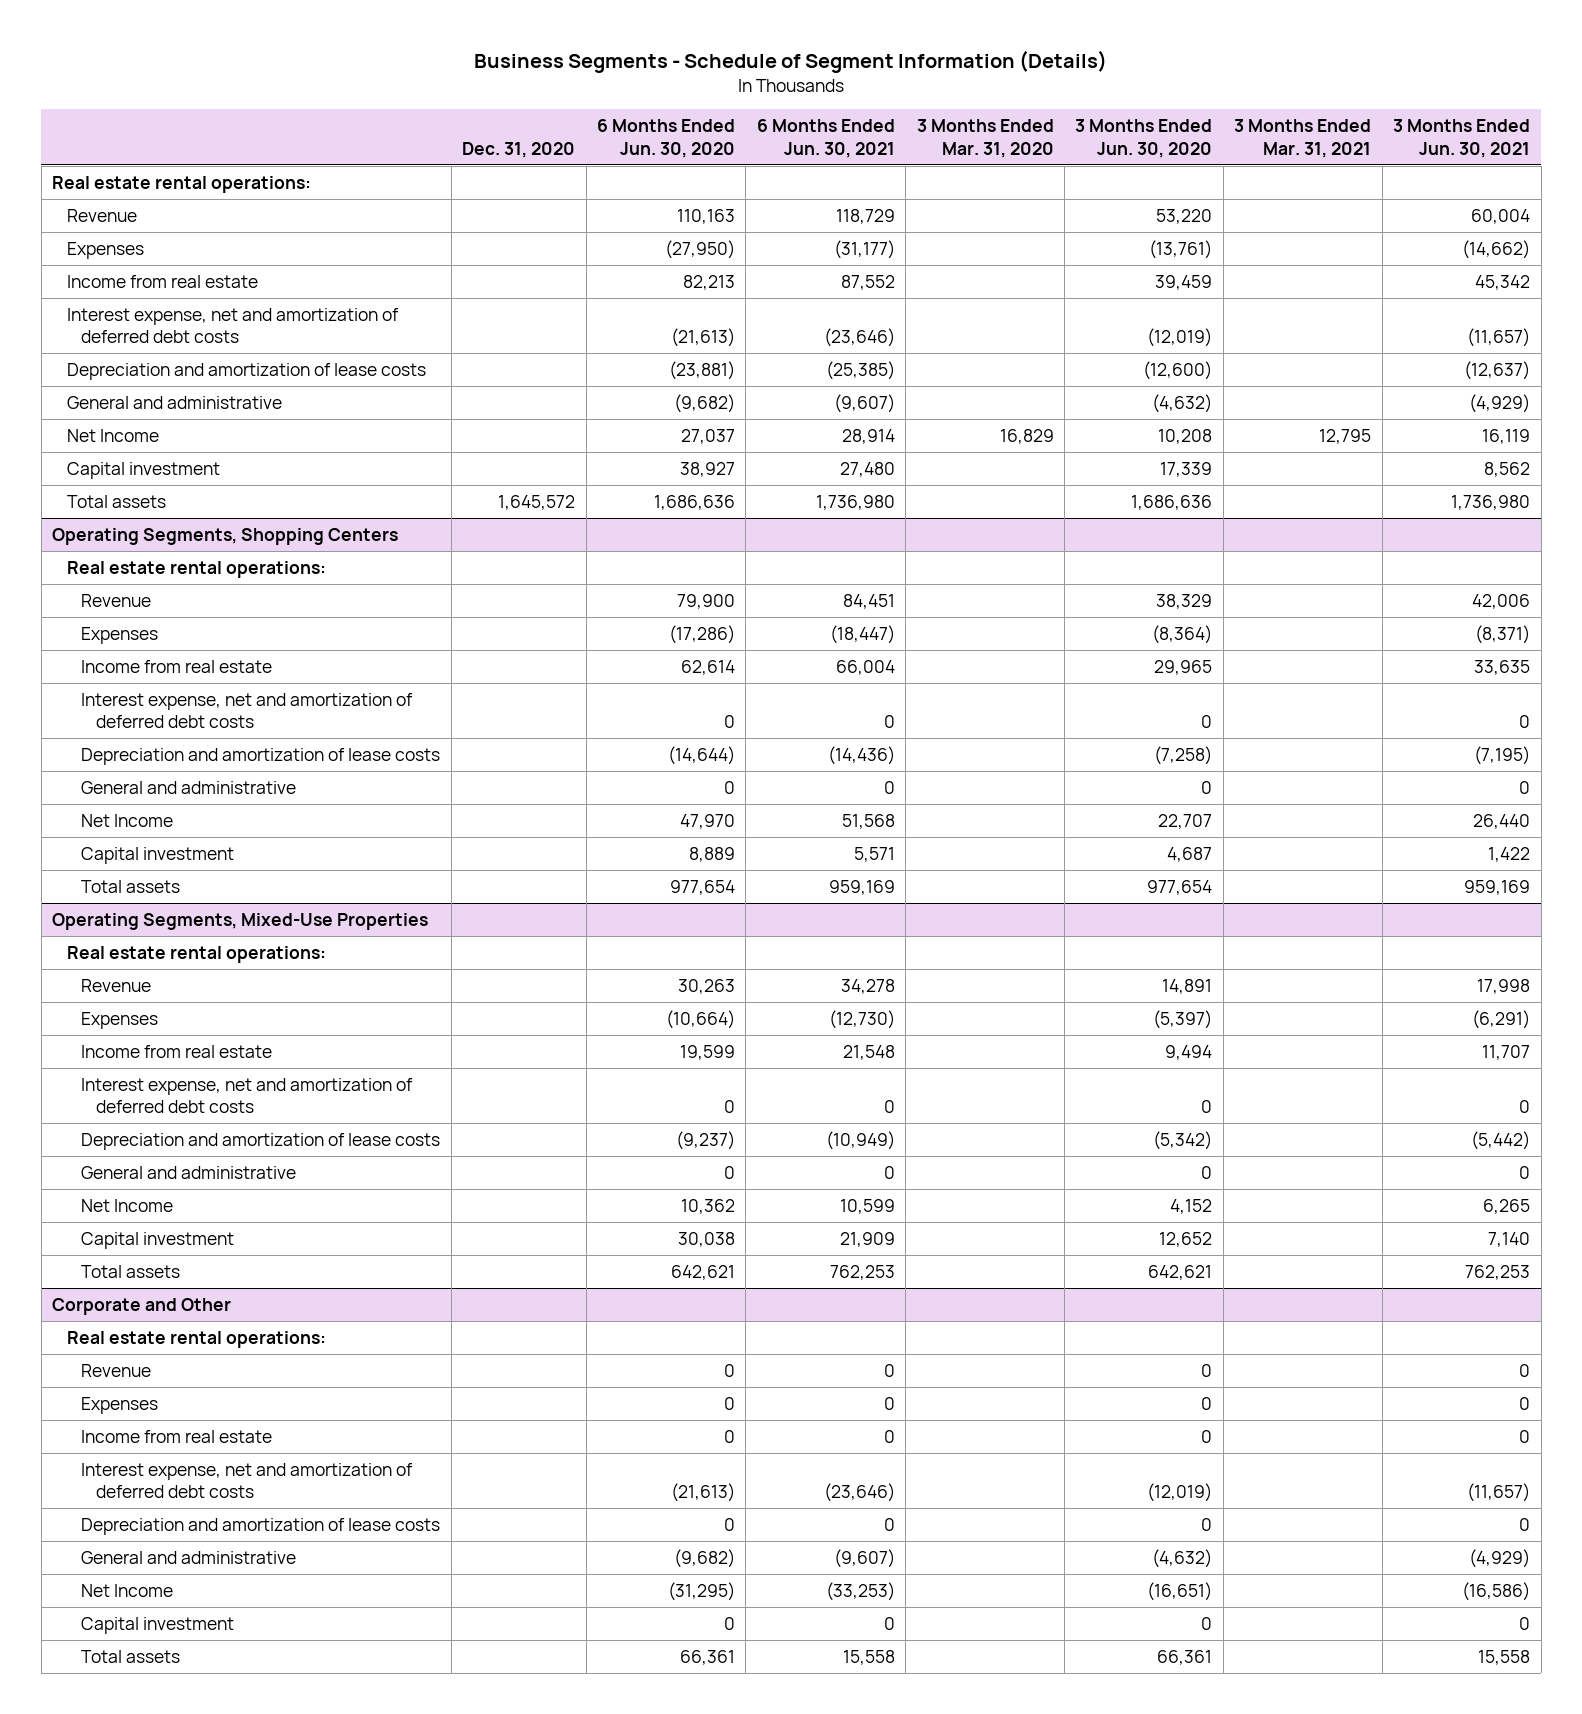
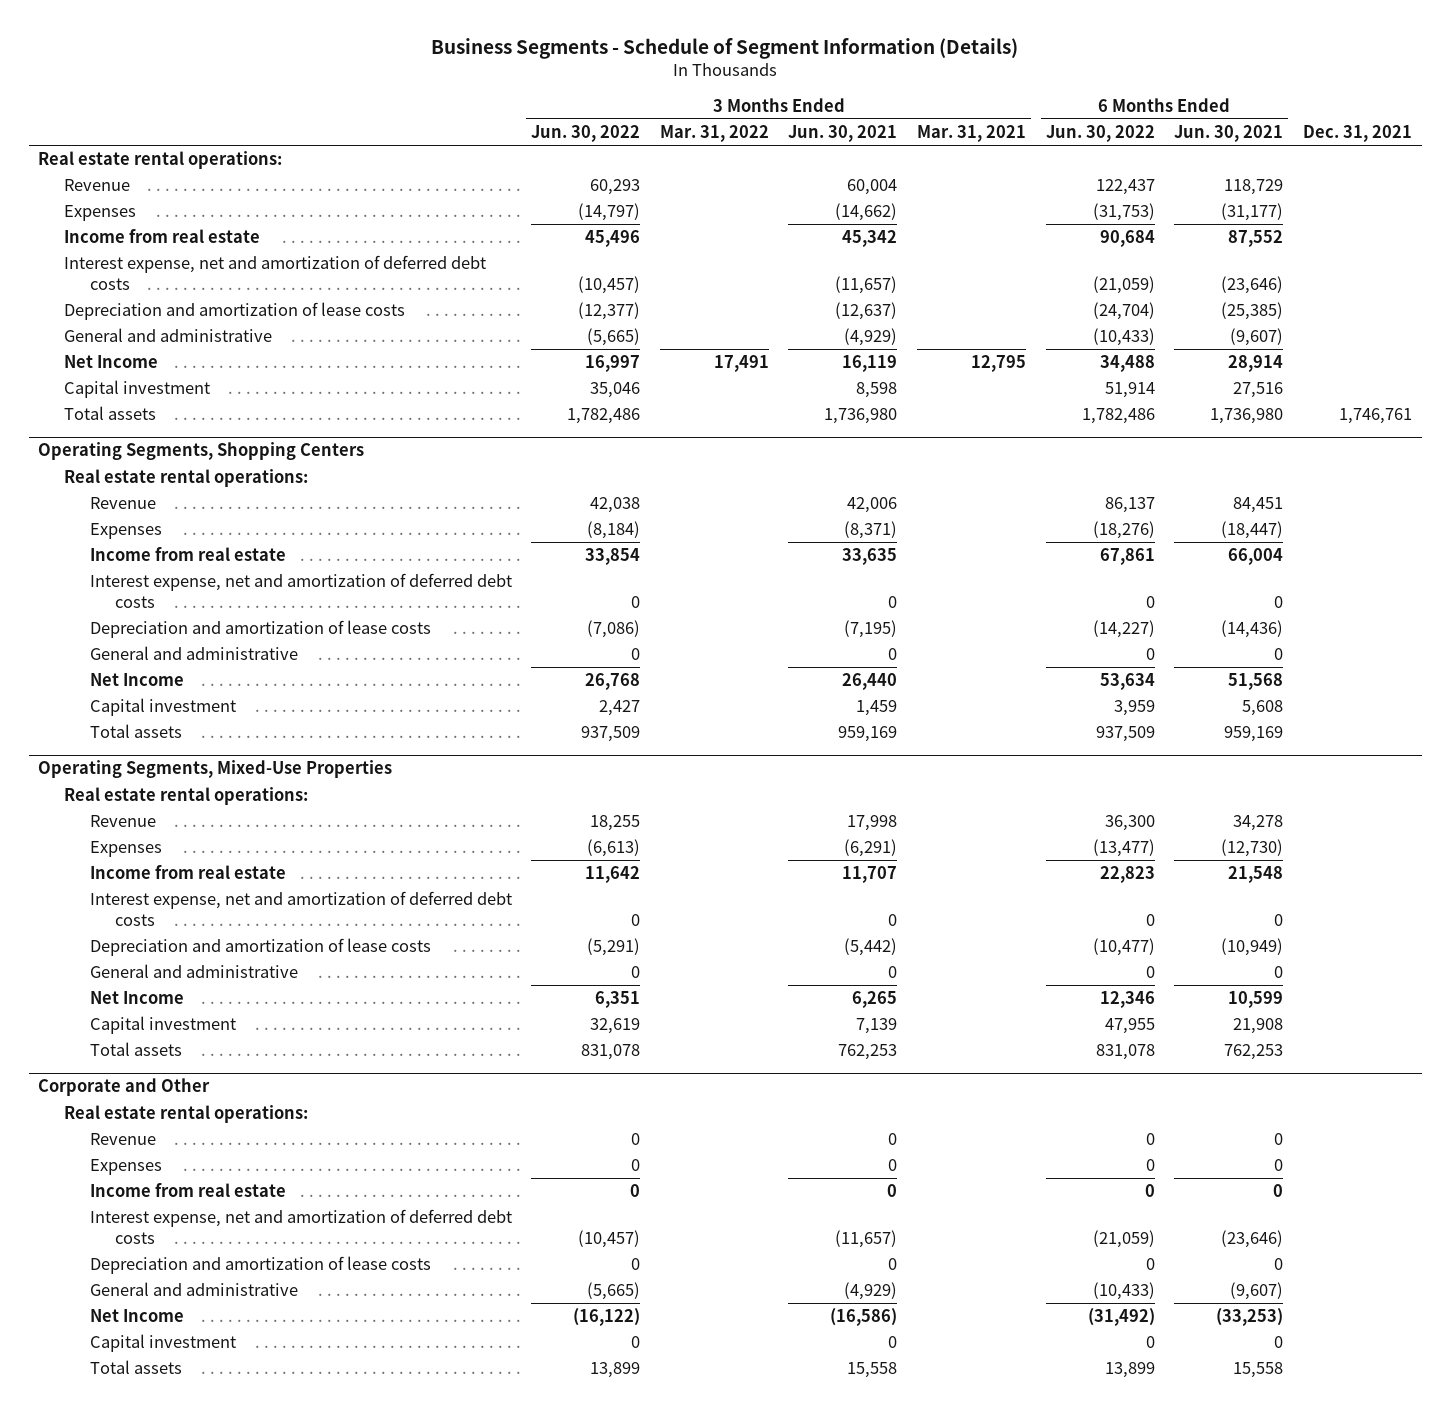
[462,141,576,158] Dec. 31, 2020 -> none
[596,119,735,158] 6 Months Ended Jun. 30, 2020 -> none
[916,119,1054,158] 3 Months Ended Mar. 31, 2020 -> none
[1075,119,1213,158] 3 Months Ended Jun. 30, 2020 -> none
none -> [531,125,641,143] Jun. 30, 2022
none -> [659,125,769,143] Mar. 31, 2022
none -> [1045,125,1155,143] Jun. 30, 2022
none -> [1302,125,1412,143] Dec. 31, 2021
[839,461,895,477] 27,480 -> [1233,382,1284,399] 27,516
[1484,461,1531,477] 8,562 -> [856,382,898,399] 8,598
[853,846,895,862] 5,571 -> [1242,700,1284,717] 5,608
[1488,846,1531,862] 1,422 -> [856,700,898,717] 1,459
[839,1231,895,1247] 21,909 -> [1233,1018,1284,1035] 21,908
[1488,1231,1531,1247] 7,140 -> [856,1018,898,1035] 7,139

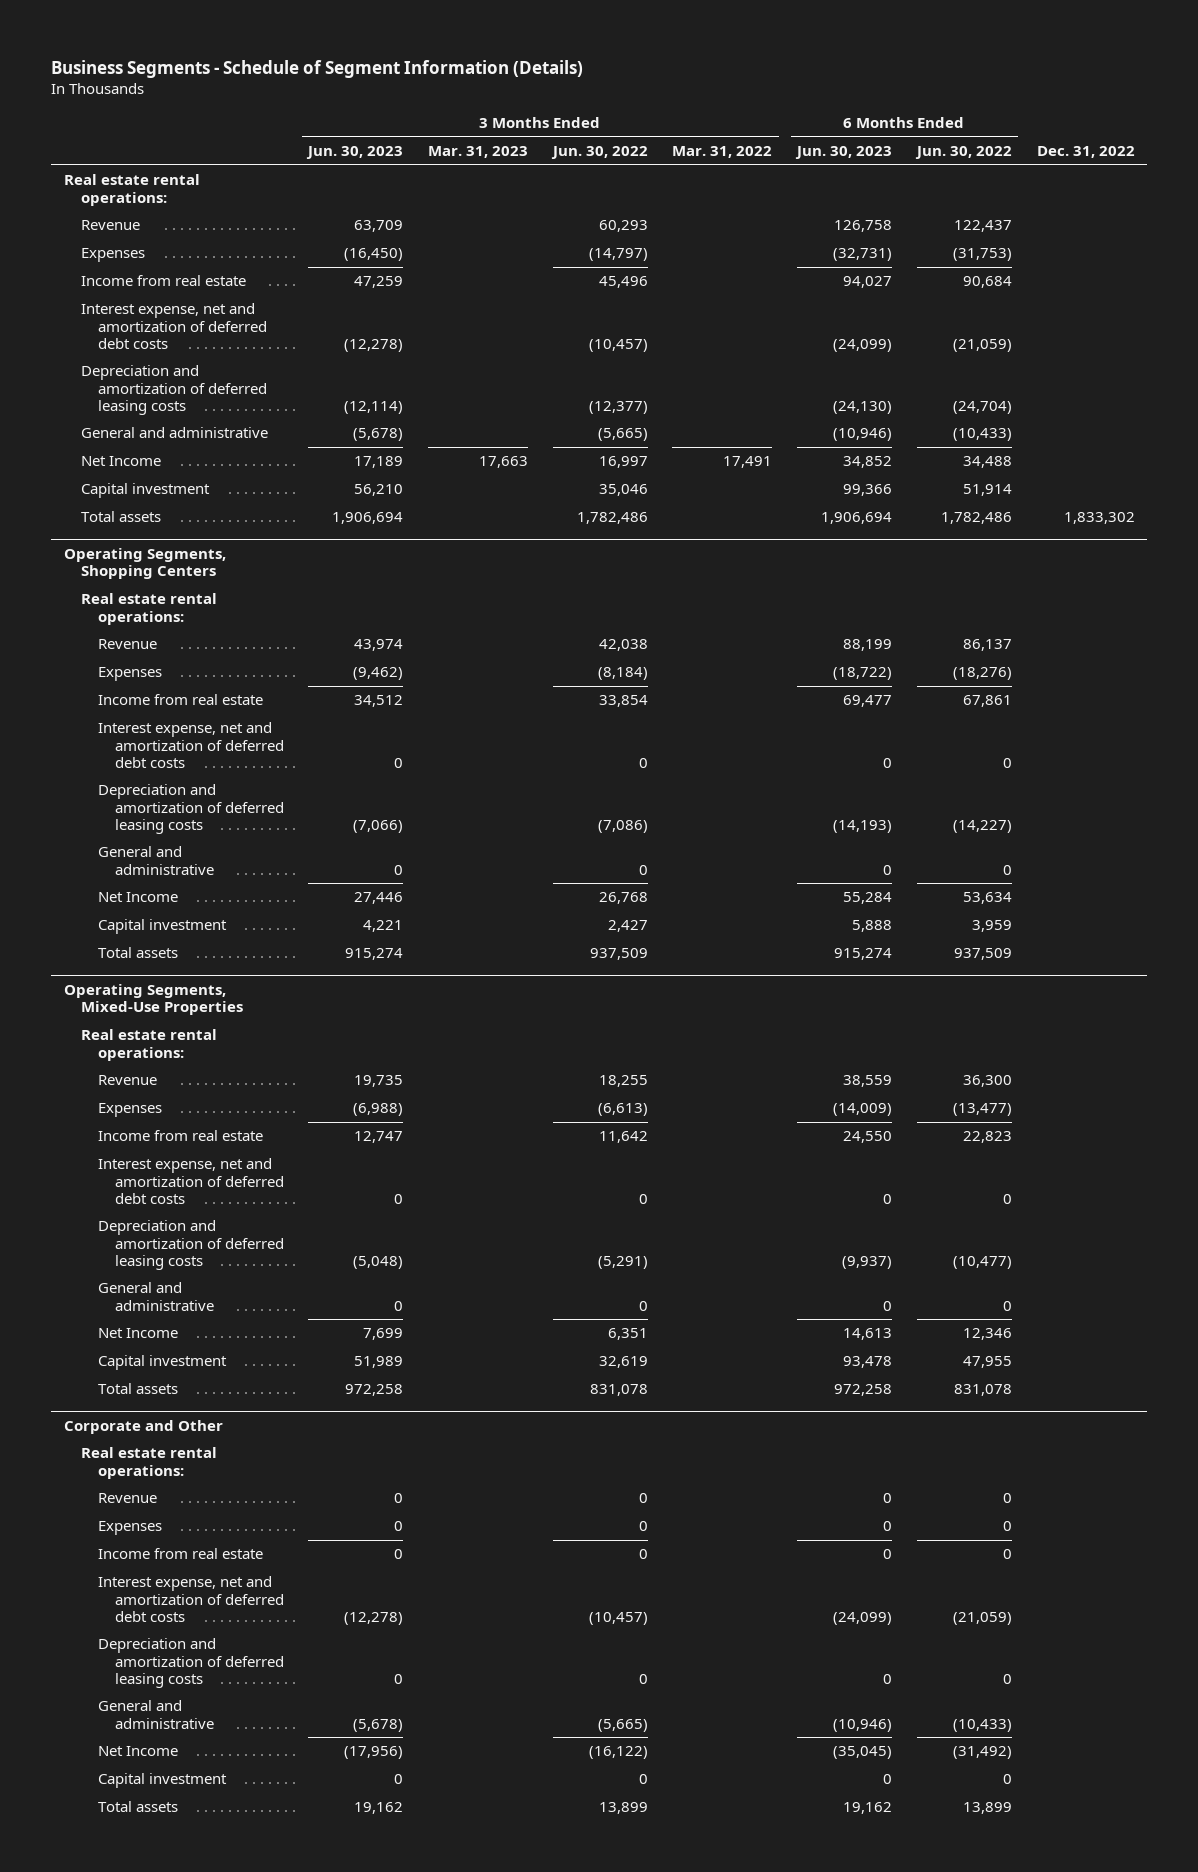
[788,125,898,143] Jun. 30, 2021 -> none
[917,125,1027,143] Mar. 31, 2021 -> none
[1174,125,1284,143] Jun. 30, 2021 -> none
[1302,125,1412,143] Dec. 31, 2021 -> none
none -> [306,146,404,160] Jun. 30, 2023
none -> [427,146,528,159] Mar. 31, 2023
none -> [795,146,893,160] Jun. 30, 2023
none -> [1036,146,1135,159] Dec. 31, 2022
[63,302,405,321] Depreciation and amortization of lease costs -> [80,365,267,415] Depreciation and amortization of deferred leasing costs
[89,620,431,639] Depreciation and amortization of lease costs -> [97,784,284,834] Depreciation and amortization of deferred leasing costs
[89,938,431,957] Depreciation and amortization of lease costs -> [97,1220,284,1270] Depreciation and amortization of deferred leasing costs
[89,1256,431,1275] Depreciation and amortization of lease costs -> [97,1638,284,1688] Depreciation and amortization of deferred leasing costs

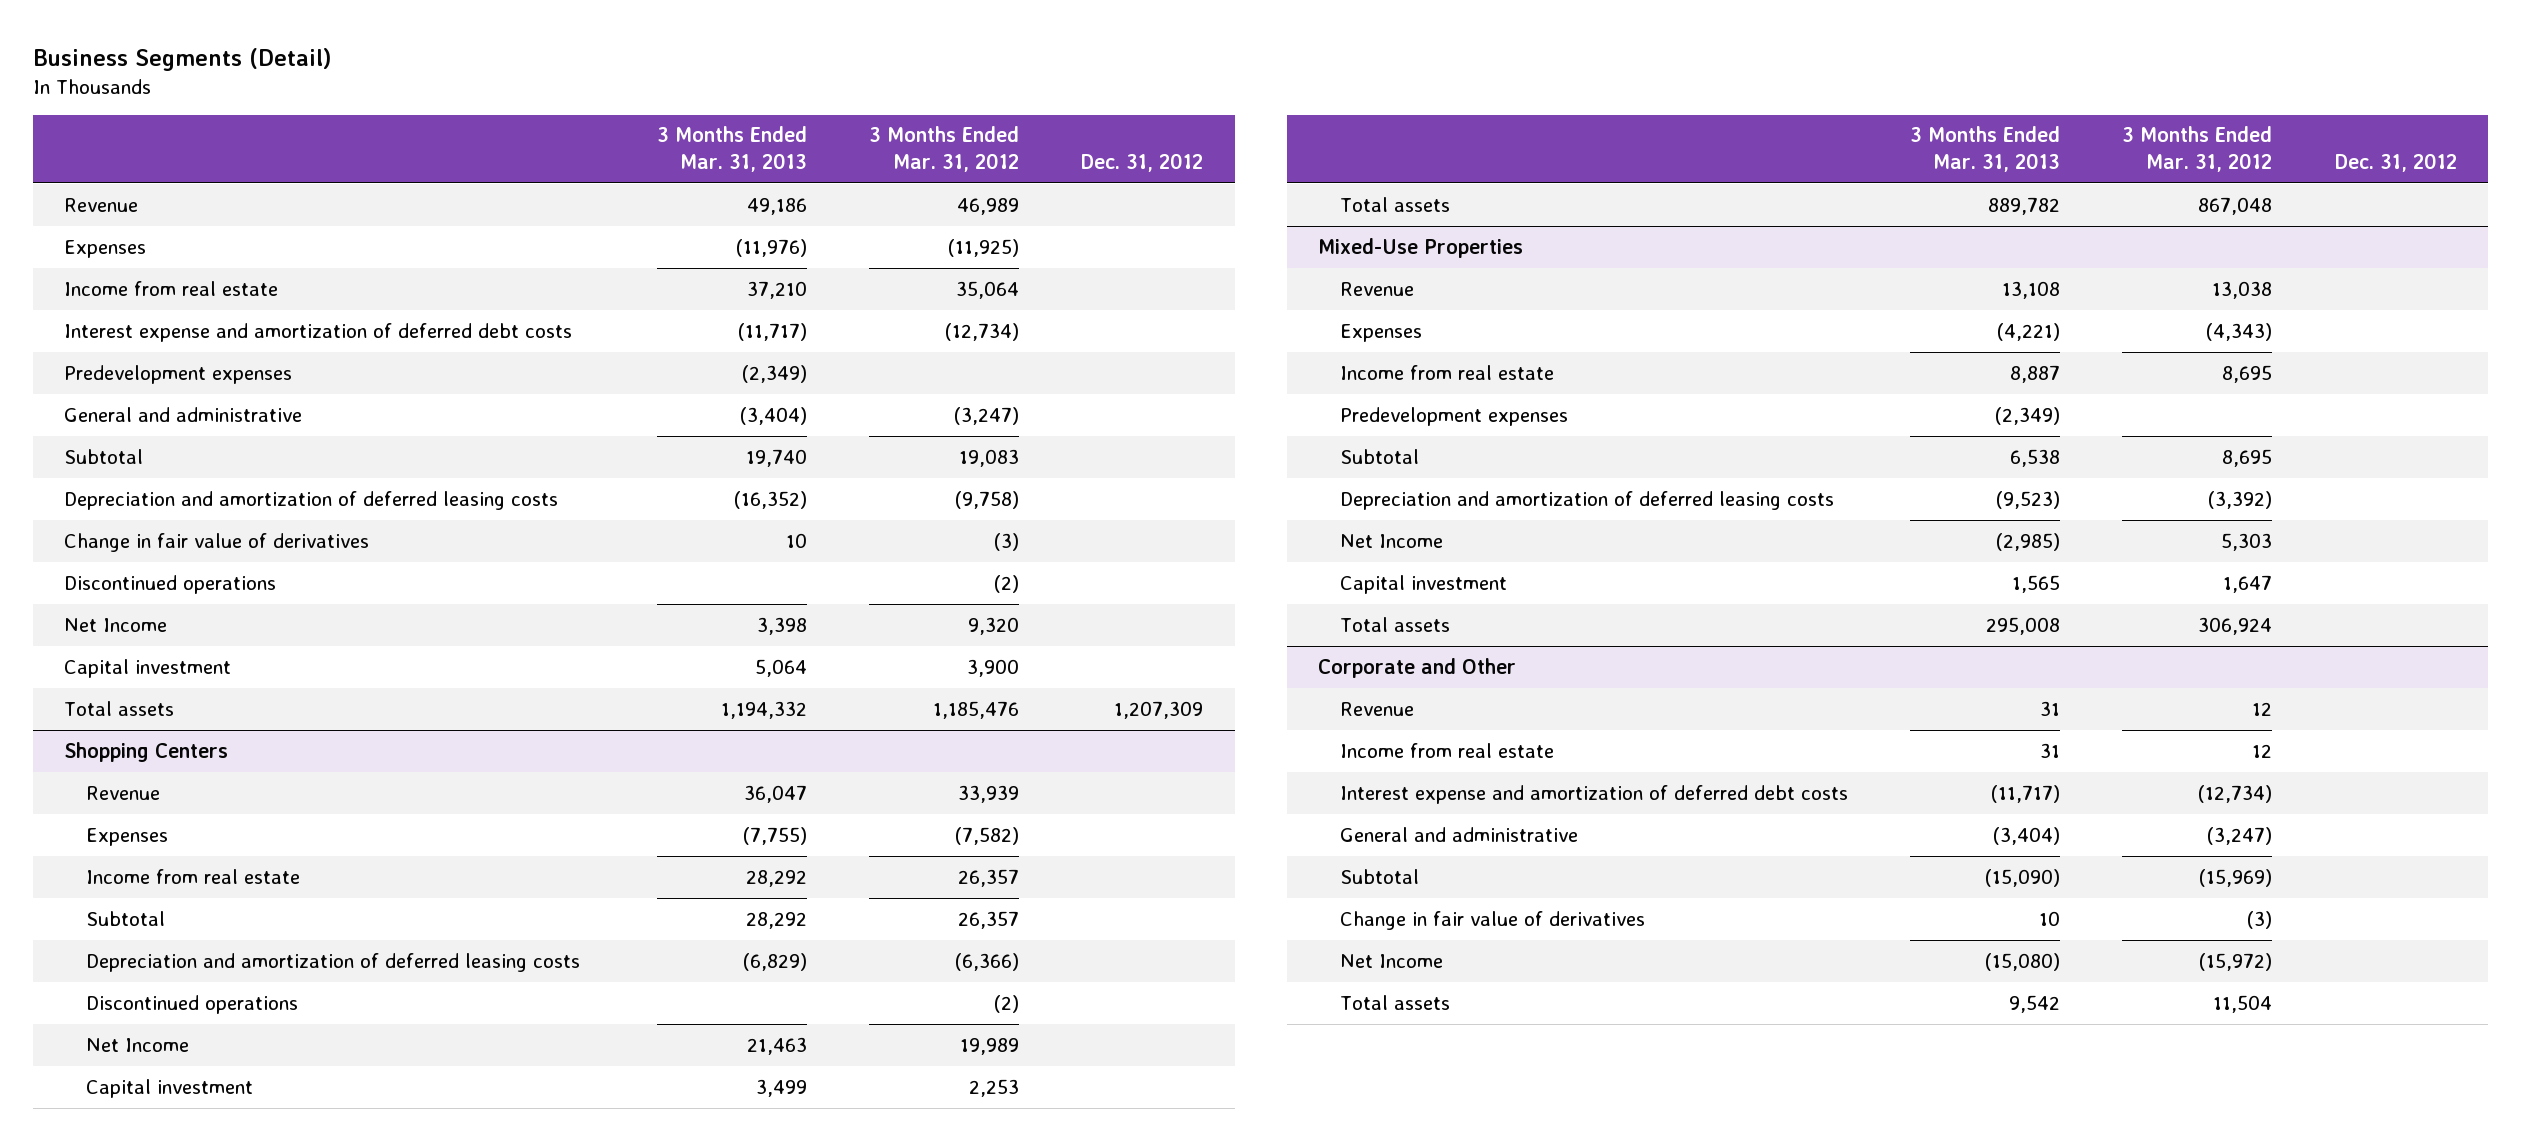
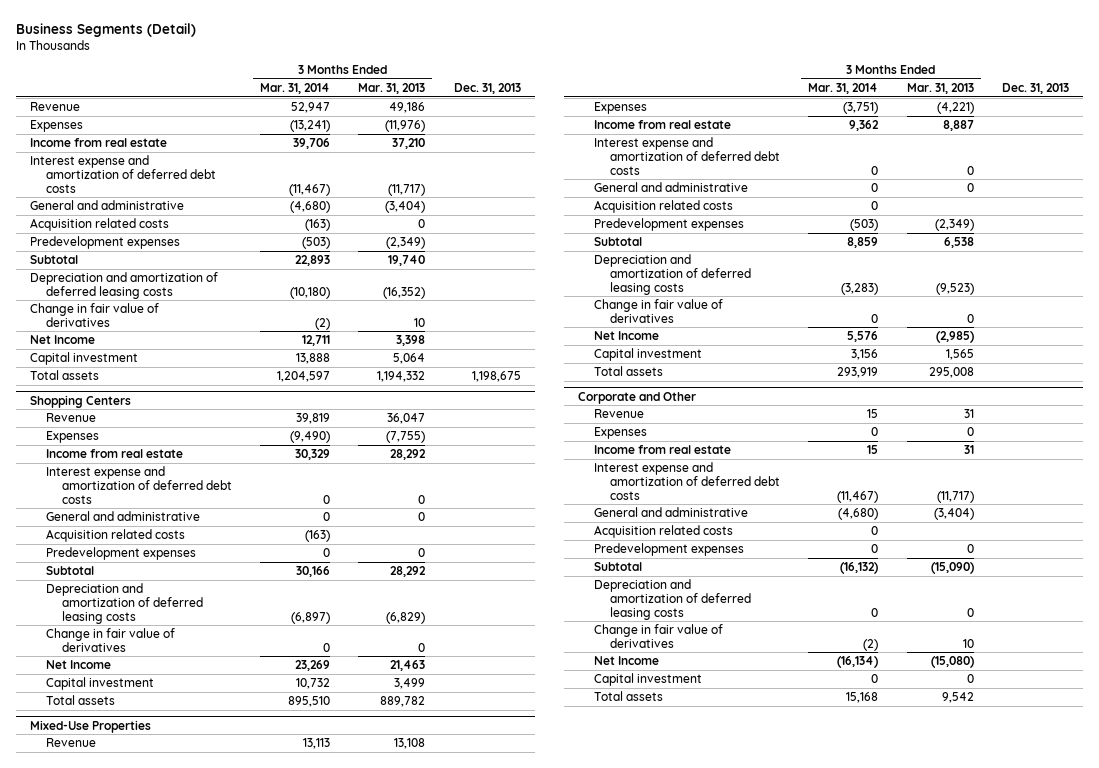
[869,126,1020,173] 3 Months Ended Mar. 31, 2012 -> none
[1081,153,1204,173] Dec. 31, 2012 -> none
none -> [259,82,330,94] Mar. 31, 2014
none -> [453,82,521,94] Dec. 31, 2013
none -> [29,217,169,231] Acquisition related costs
[64,364,293,384] Predevelopment expenses -> [29,235,180,249] Predevelopment expenses
[64,574,277,594] Discontinued operations -> none
none -> [45,465,232,504] Interest expense and amortization of deferred debt costs
none -> [45,510,200,521] General and administrative
none -> [45,528,185,542] Acquisition related costs
none -> [45,546,196,560] Predevelopment expenses
[86,994,299,1014] Discontinued operations -> none
none -> [45,627,175,652] Change in fair value of derivatives
none -> [594,136,781,175] Interest expense and amortization of deferred debt costs
none -> [594,181,749,192] General and administrative
none -> [594,199,734,213] Acquisition related costs
none -> [594,298,724,323] Change in fair value of derivatives
none -> [594,426,648,439] Expenses
none -> [594,524,734,538] Acquisition related costs
none -> [594,542,745,556] Predevelopment expenses
none -> [594,578,752,620] Depreciation and amortization of deferred leasing costs
none -> [594,672,703,686] Capital investment

